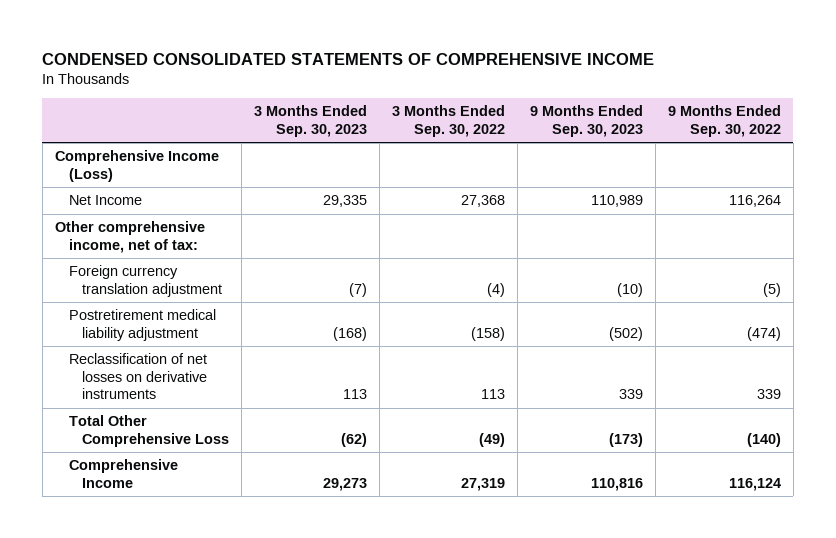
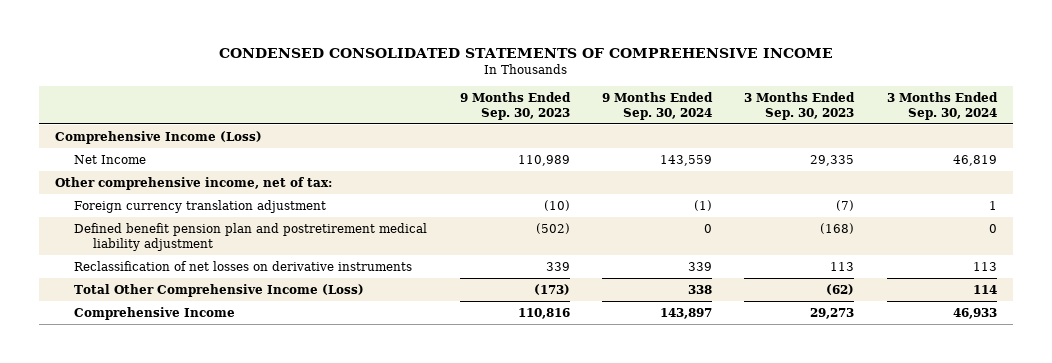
[392,105,506,137] 3 Months Ended Sep. 30, 2022 -> none
[667,105,781,137] 9 Months Ended Sep. 30, 2022 -> none
none -> [601,92,713,120] 9 Months Ended Sep. 30, 2024
none -> [886,92,998,120] 3 Months Ended Sep. 30, 2024
[68,309,216,341] Postretirement medical liability adjustment -> [74,222,428,251] Defined benefit pension plan and postretirement medical liability adjustment
[68,415,230,447] Total Other Comprehensive Loss -> [74,283,365,297] Total Other Comprehensive Income (Loss)

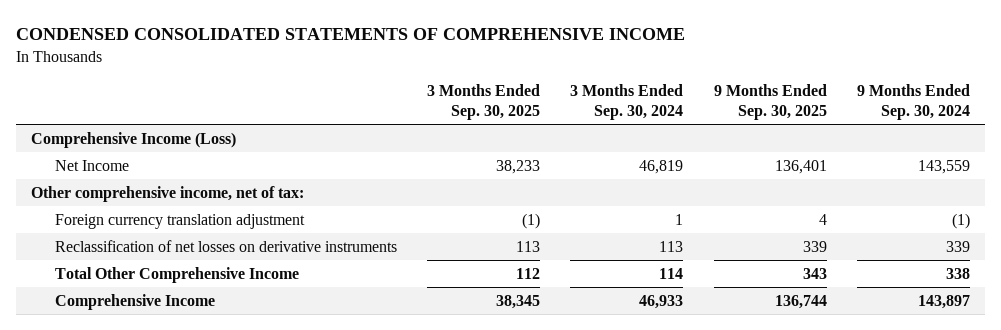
[459,92,571,120] 9 Months Ended Sep. 30, 2023 -> none
[744,92,856,120] 3 Months Ended Sep. 30, 2023 -> none
none -> [426,84,540,121] 3 Months Ended Sep. 30, 2025
none -> [713,84,827,121] 9 Months Ended Sep. 30, 2025
[74,222,428,251] Defined benefit pension plan and postretirement medical liability adjustment -> none
[74,283,365,297] Total Other Comprehensive Income (Loss) -> [54,266,299,283] Total Other Comprehensive Income

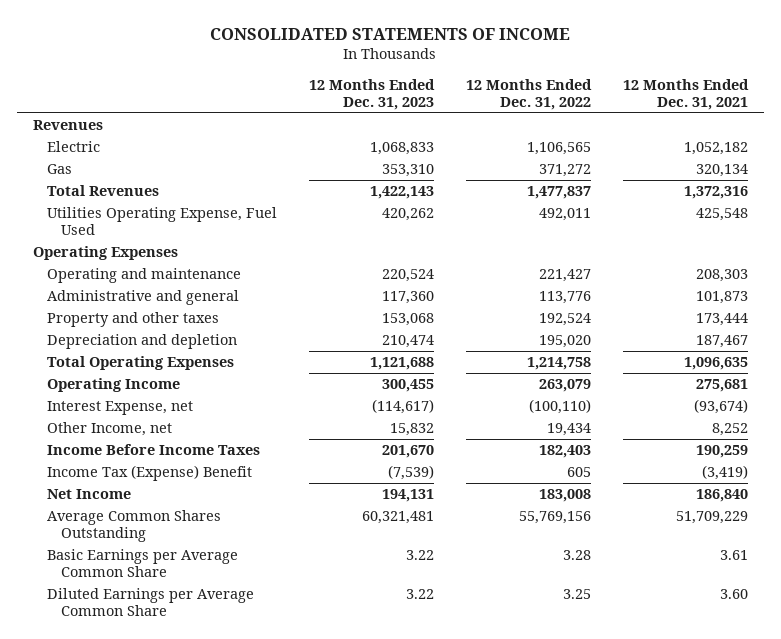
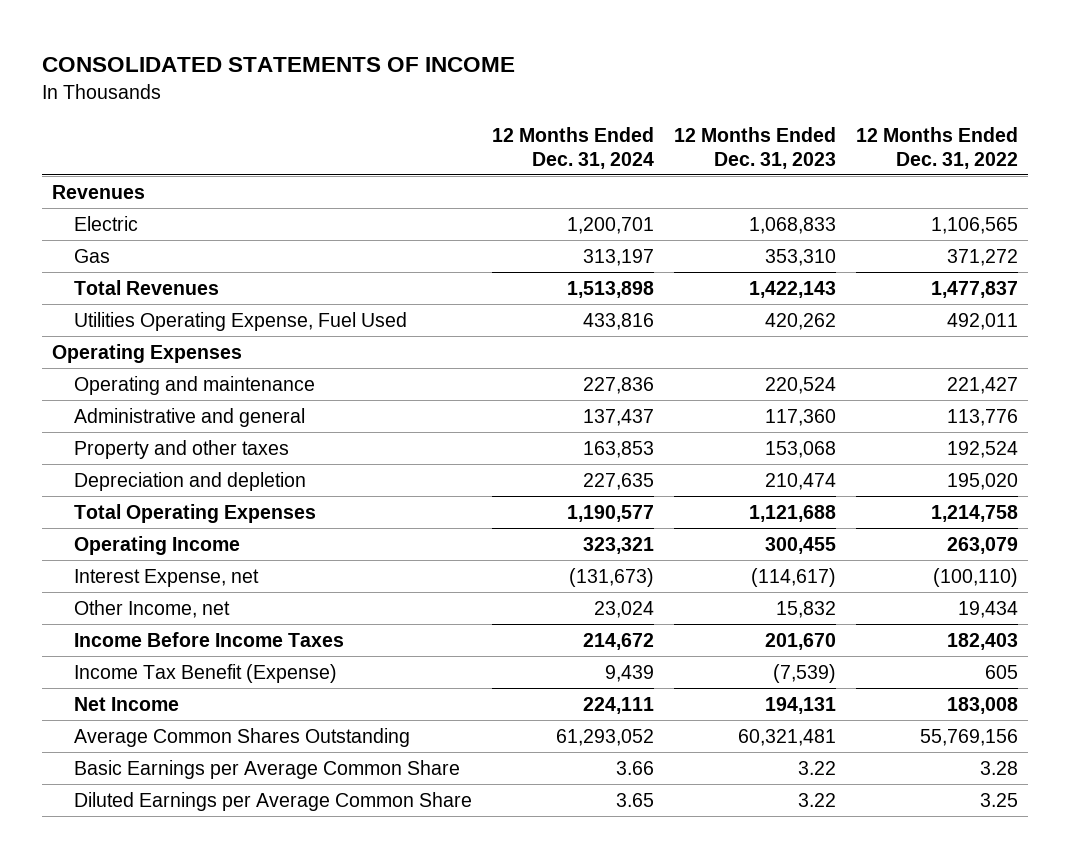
[622,78,749,110] 12 Months Ended Dec. 31, 2021 -> none
none -> [492,126,655,169] 12 Months Ended Dec. 31, 2024
[47,465,253,482] Income Tax (Expense) Benefit -> [74,663,338,683] Income Tax Benefit (Expense)

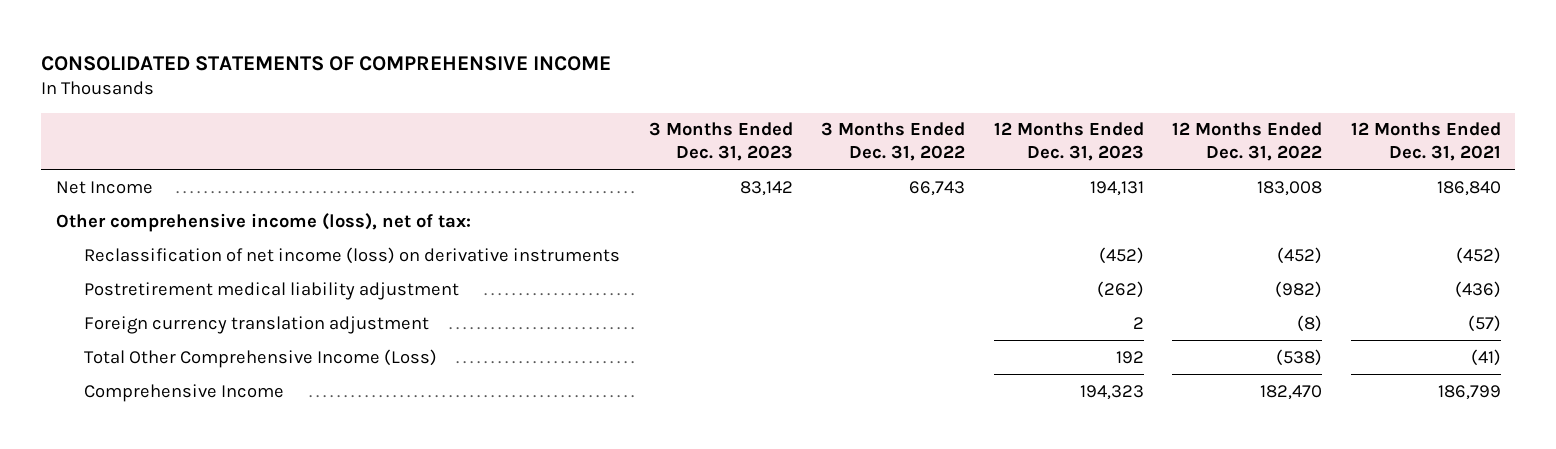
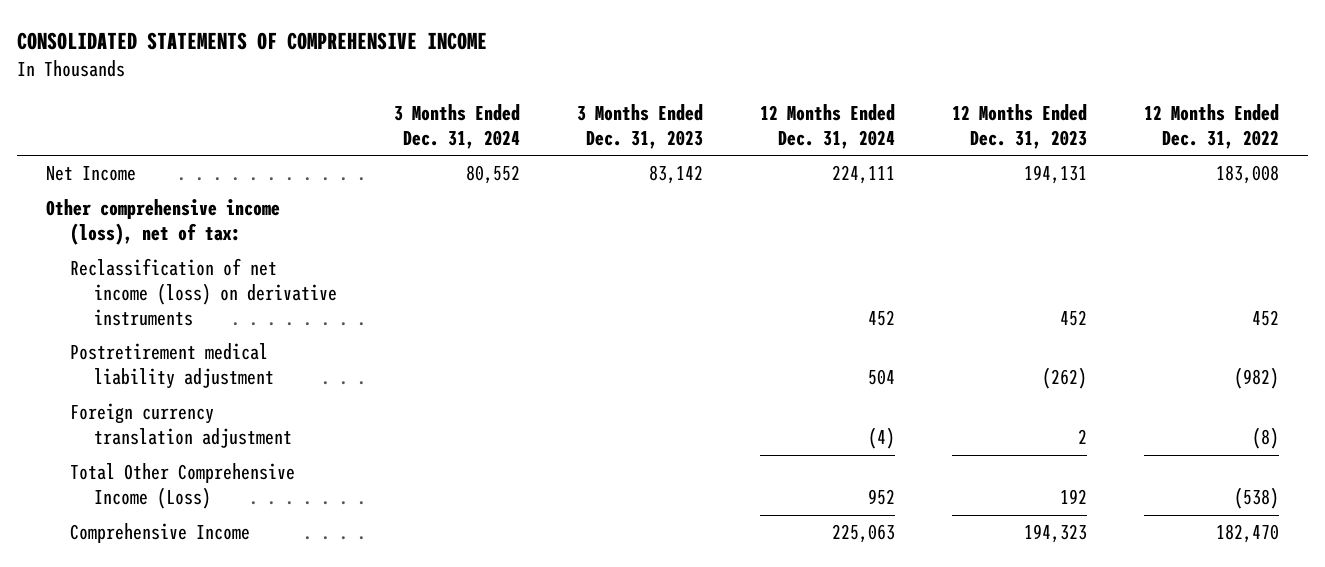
[821,122,966,161] 3 Months Ended Dec. 31, 2022 -> none
[1350,122,1501,161] 12 Months Ended Dec. 31, 2021 -> none
none -> [394,104,521,149] 3 Months Ended Dec. 31, 2024
none -> [760,104,896,149] 12 Months Ended Dec. 31, 2024
[1098,246,1144,264] (452) -> [1060,309,1088,326] 452
[1277,246,1323,264] (452) -> [1252,309,1280,326] 452

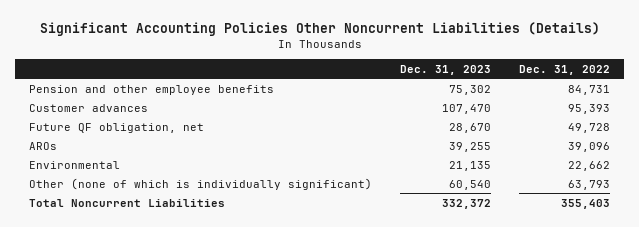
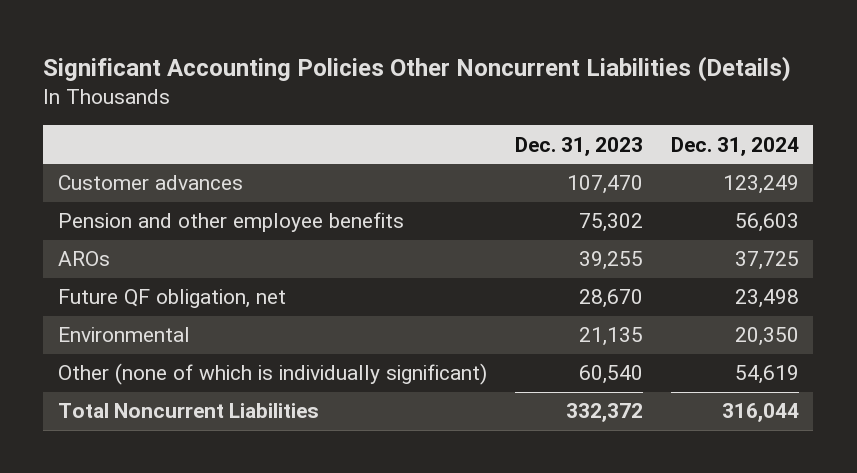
[519,64,611,75] Dec. 31, 2022 -> none
none -> [671,136,800,156] Dec. 31, 2024
[29,84,275,95] Pension and other employee benefits -> [57,212,404,233] Pension and other employee benefits
[29,122,205,133] Future QF obligation, net -> [57,289,286,309] Future QF obligation, net

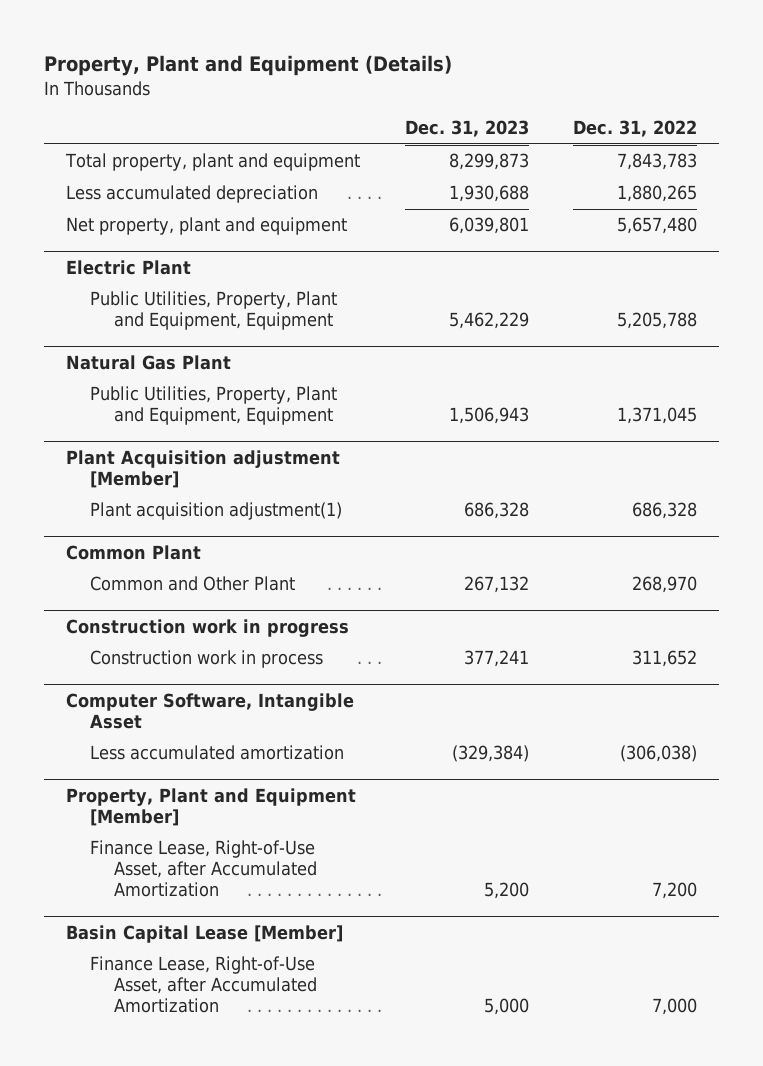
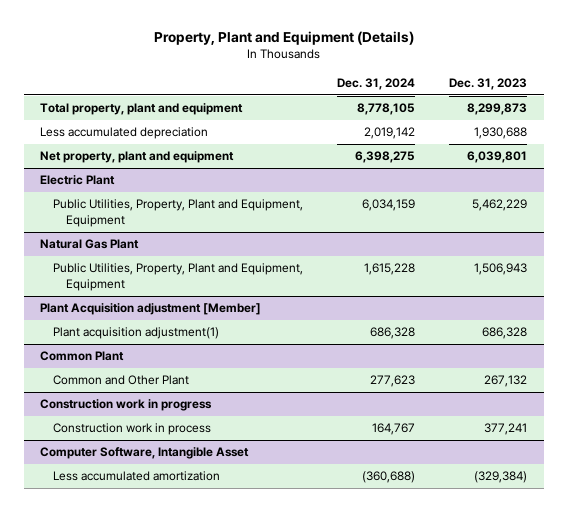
[573,120,698,138] Dec. 31, 2022 -> none
none -> [337,77,416,90] Dec. 31, 2024
[66,787,357,826] Property, Plant and Equipment [Member] -> none
[90,840,317,898] Finance Lease, Right-of-Use Asset, after Accumulated Amortization -> none
[66,924,344,943] Basin Capital Lease [Member] -> none
[90,956,317,1014] Finance Lease, Right-of-Use Asset, after Accumulated Amortization -> none

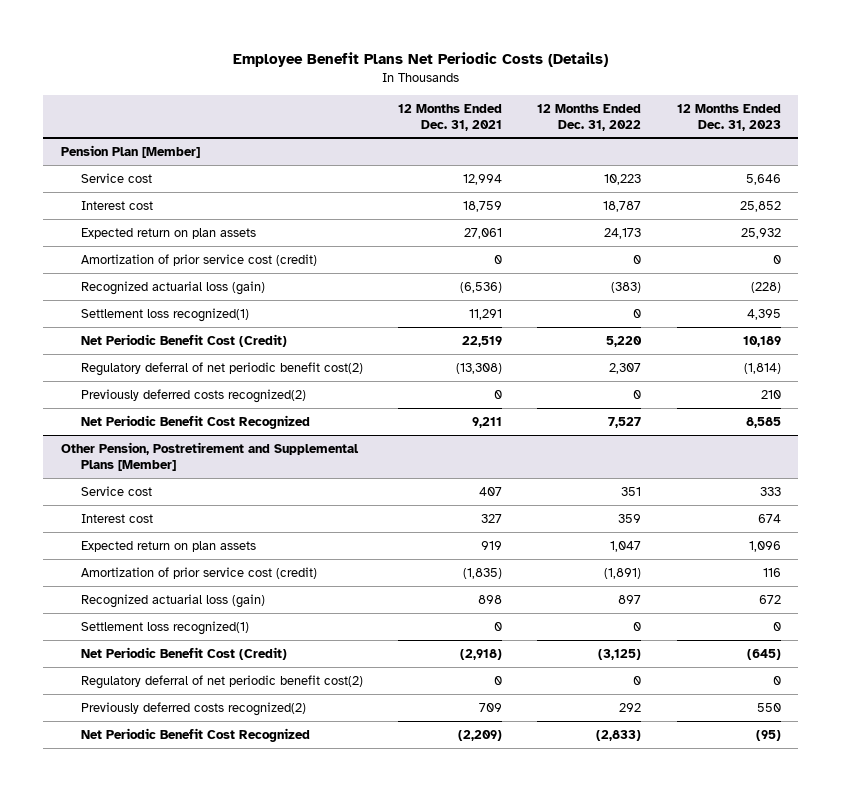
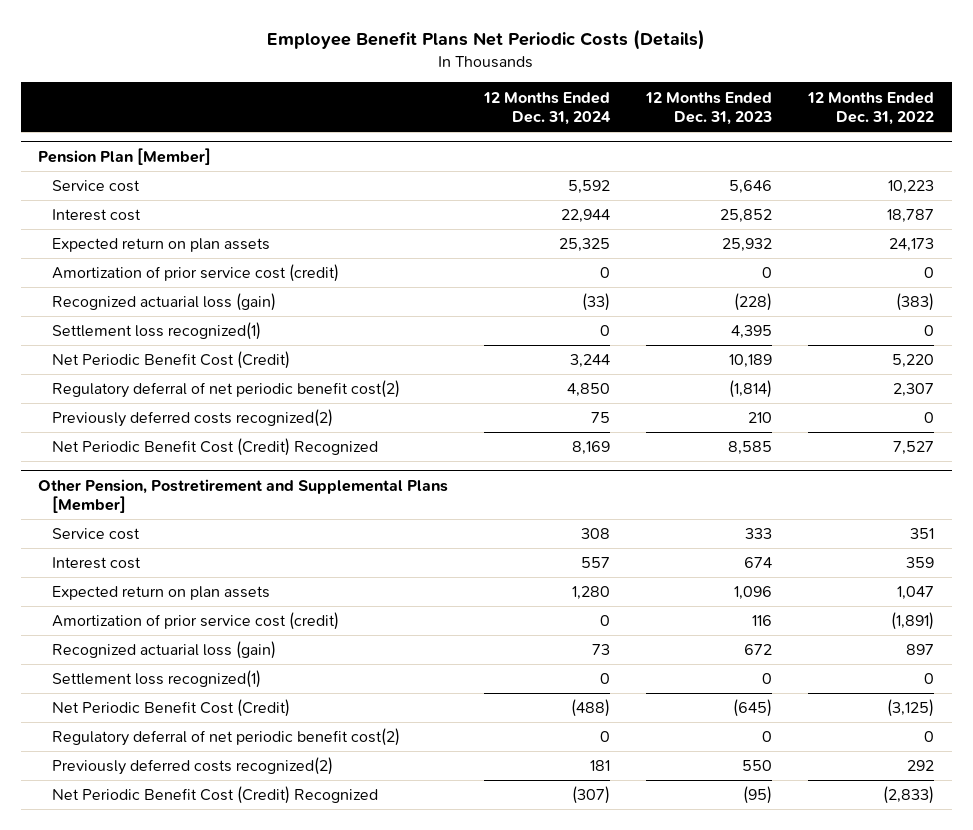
[398,103,503,131] 12 Months Ended Dec. 31, 2021 -> none
none -> [483,91,612,125] 12 Months Ended Dec. 31, 2024
[80,414,310,429] Net Periodic Benefit Cost Recognized -> [52,438,379,457] Net Periodic Benefit Cost (Credit) Recognized
[80,727,310,742] Net Periodic Benefit Cost Recognized -> [52,786,379,805] Net Periodic Benefit Cost (Credit) Recognized

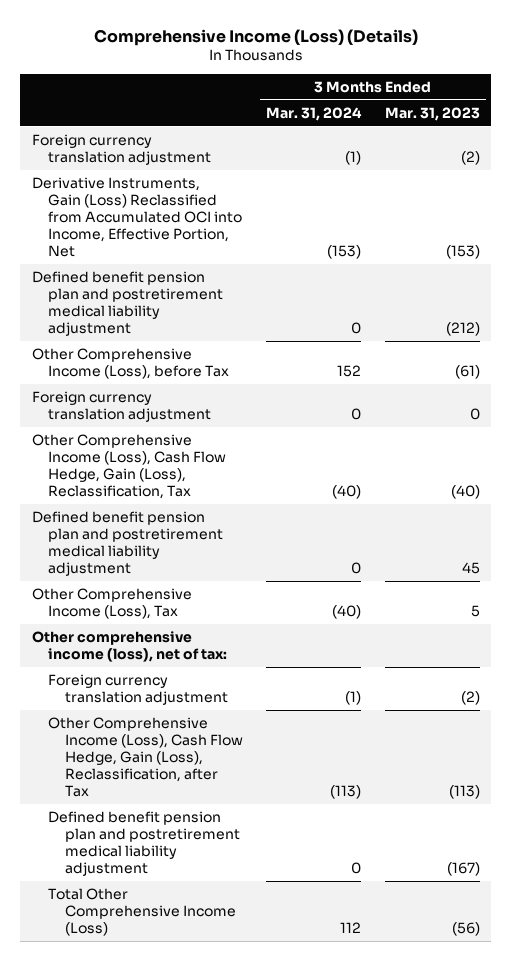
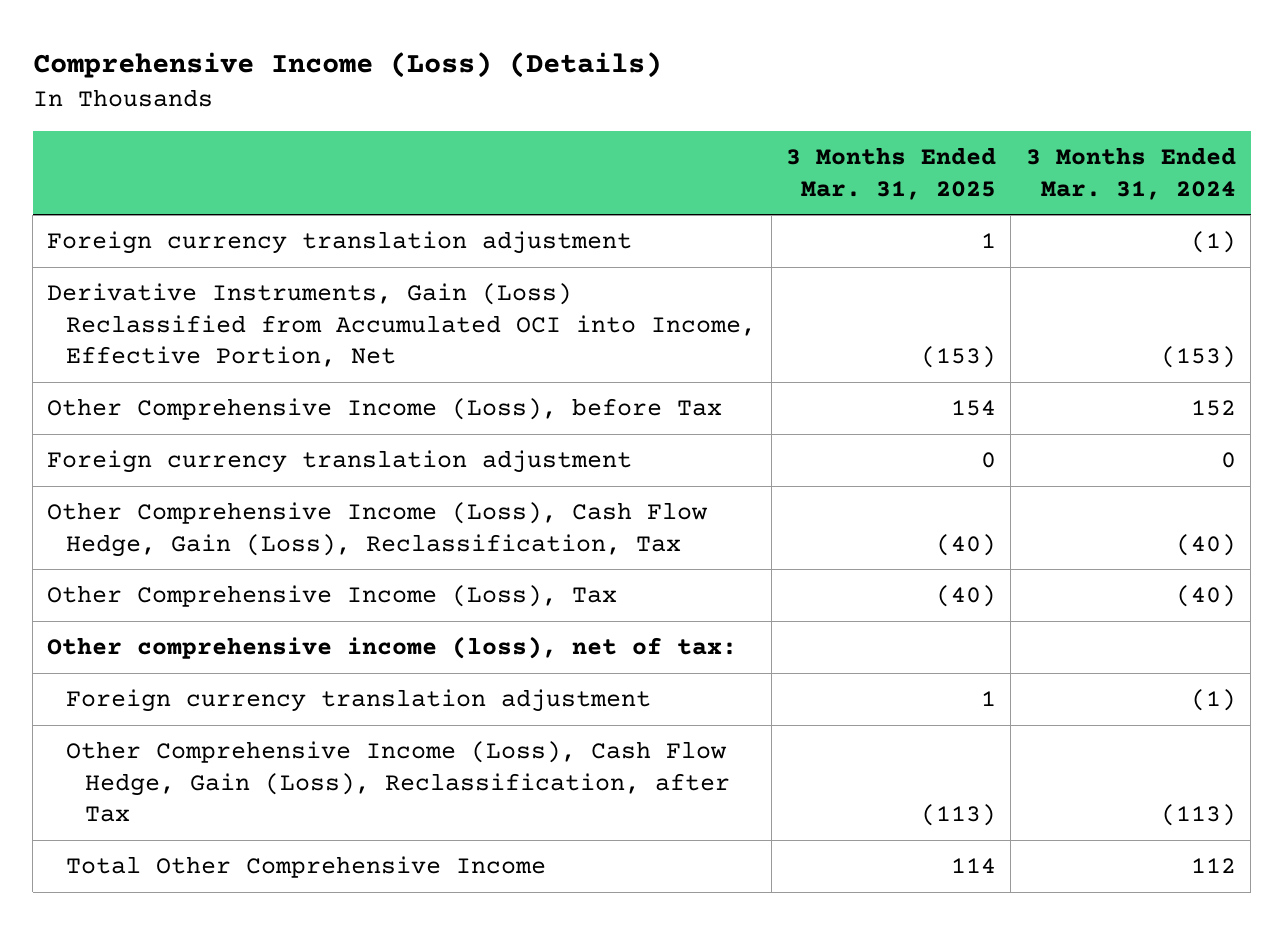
[384,106,480,121] Mar. 31, 2023 -> none
none -> [786,147,997,200] 3 Months Ended Mar. 31, 2025
[31,270,224,336] Defined benefit pension plan and postretirement medical liability adjustment -> none
[31,510,224,576] Defined benefit pension plan and postretirement medical liability adjustment -> none
[48,810,240,876] Defined benefit pension plan and postretirement medical liability adjustment -> none
[48,887,236,936] Total Other Comprehensive Income (Loss) -> [66,856,547,879] Total Other Comprehensive Income

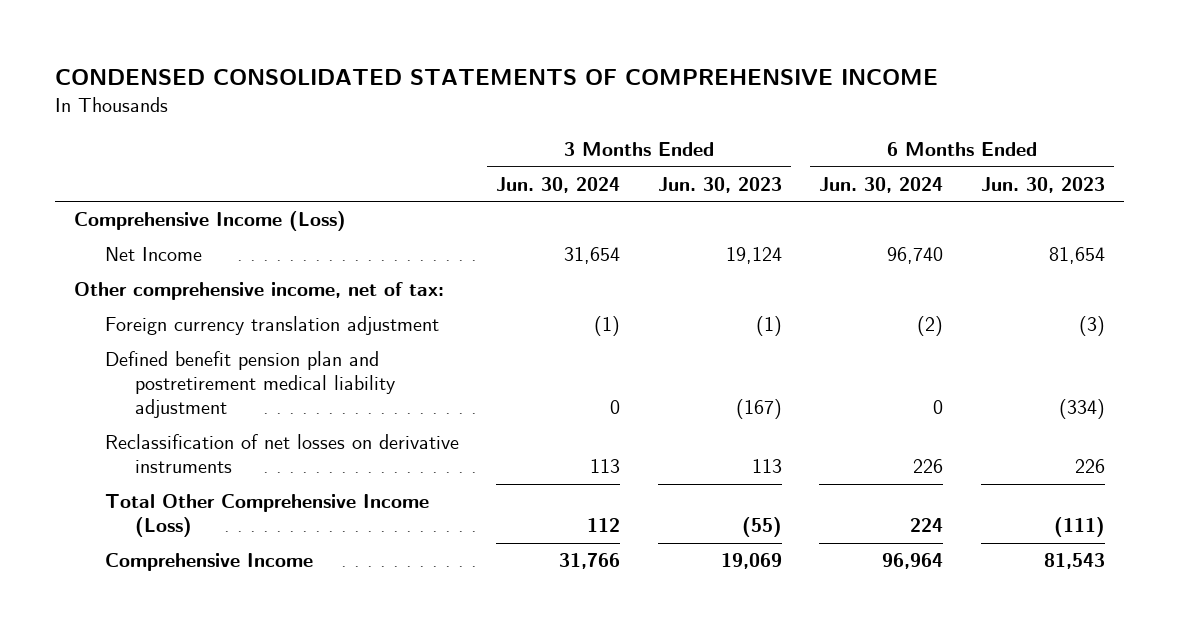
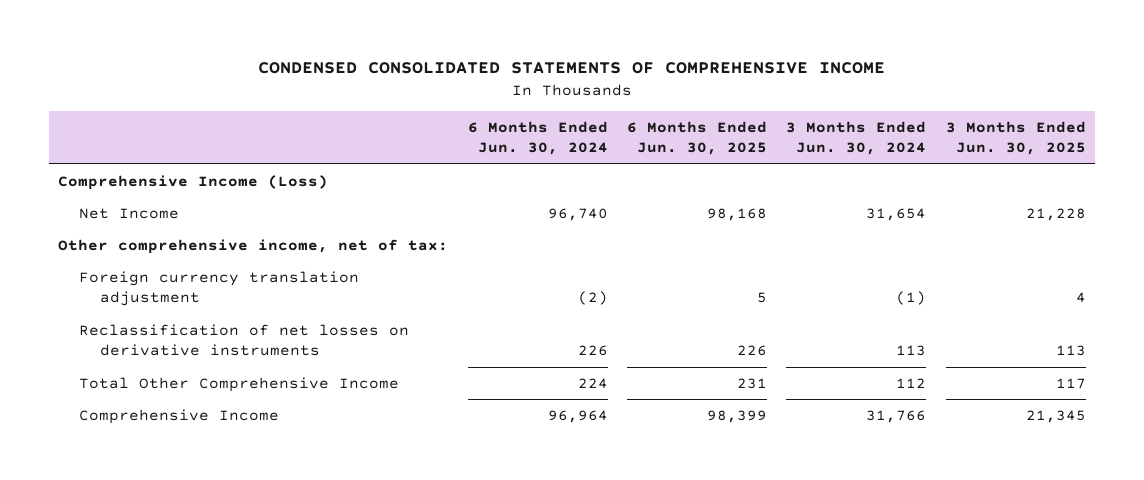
[657,176,782,193] Jun. 30, 2023 -> none
[980,176,1105,193] Jun. 30, 2023 -> none
none -> [626,120,767,156] 6 Months Ended Jun. 30, 2025
none -> [945,120,1086,156] 3 Months Ended Jun. 30, 2025
[104,351,396,418] Defined benefit pension plan and postretirement medical liability adjustment -> none
[104,494,429,538] Total Other Comprehensive Income (Loss) -> [78,376,399,392] Total Other Comprehensive Income

